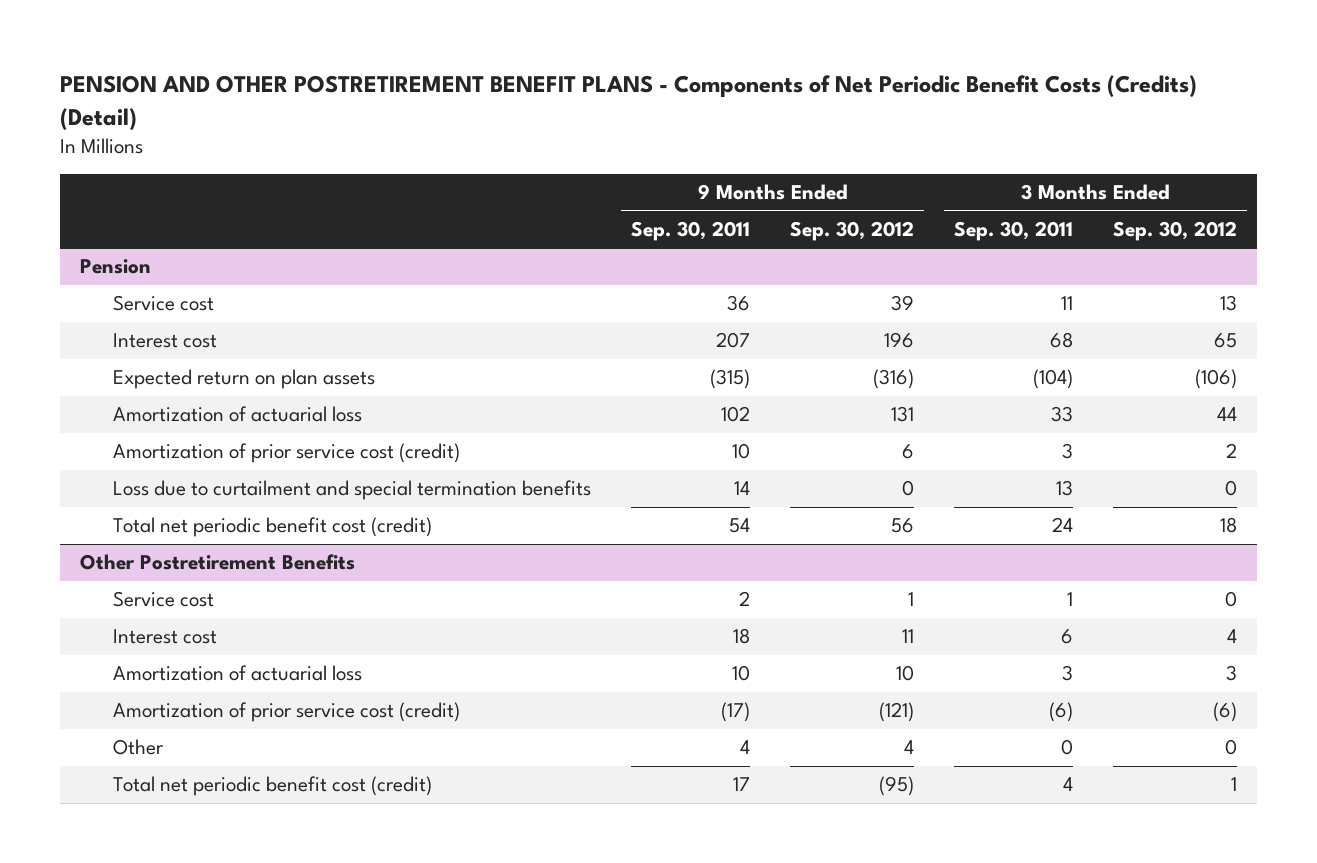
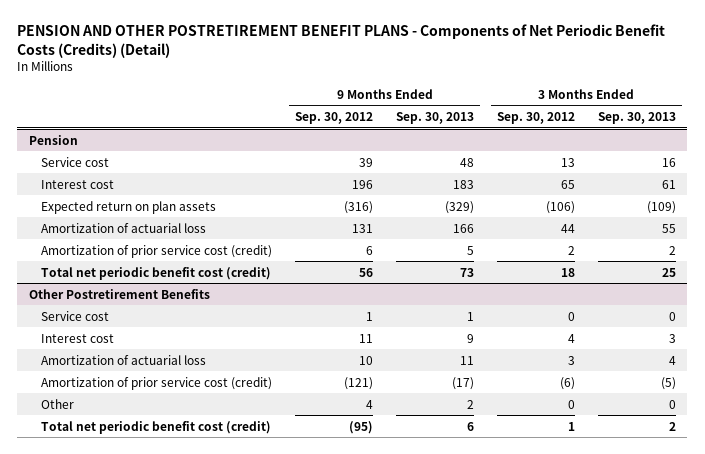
[631,220,751,241] Sep. 30, 2011 -> none
[954,220,1074,241] Sep. 30, 2011 -> none
none -> [396,112,475,125] Sep. 30, 2013
none -> [597,112,676,125] Sep. 30, 2013
[113,480,592,501] Loss due to curtailment and special termination benefits -> none

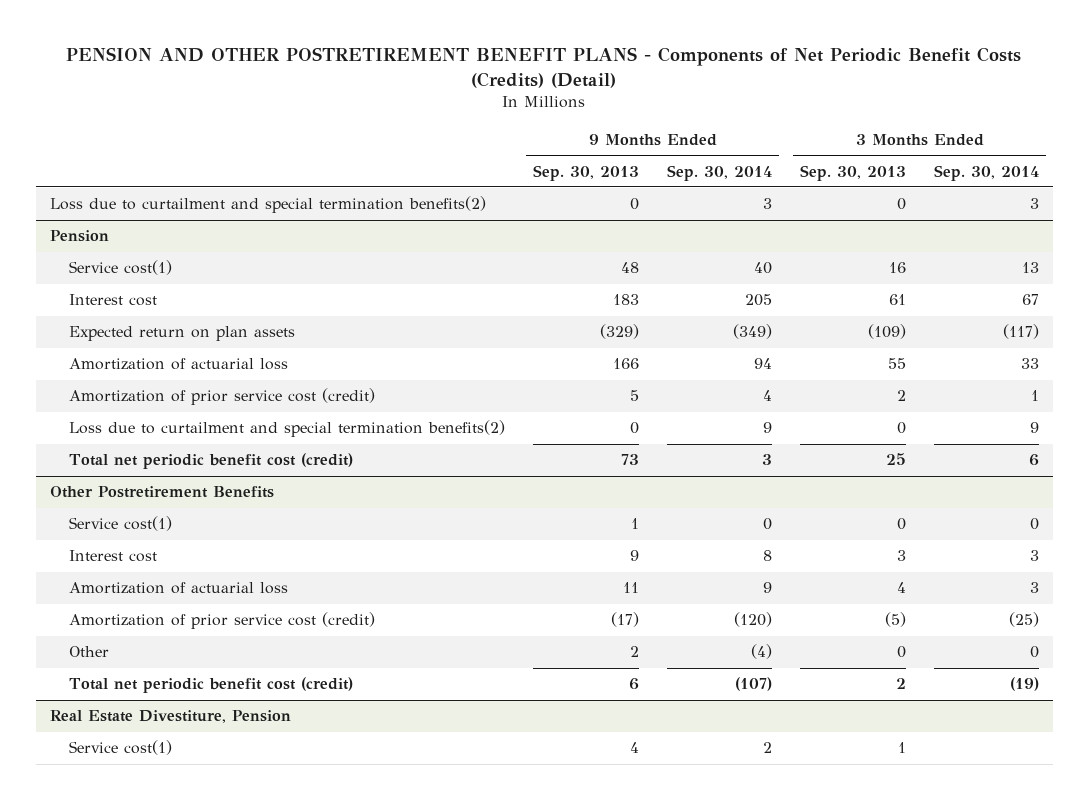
[295,112,374,125] Sep. 30, 2012 -> none
[496,112,575,125] Sep. 30, 2012 -> none
none -> [667,164,773,181] Sep. 30, 2014
none -> [934,164,1040,181] Sep. 30, 2014
none -> [49,196,486,214] Loss due to curtailment and special termination benefits(2)
[41,156,110,167] Service cost -> [69,260,173,276] Service cost(1)
none -> [69,420,506,438] Loss due to curtailment and special termination benefits(2)
[41,310,110,321] Service cost -> [69,516,173,532] Service cost(1)
none -> [49,710,291,724] Real Estate Divestiture, Pension
none -> [69,740,173,756] Service cost(1)

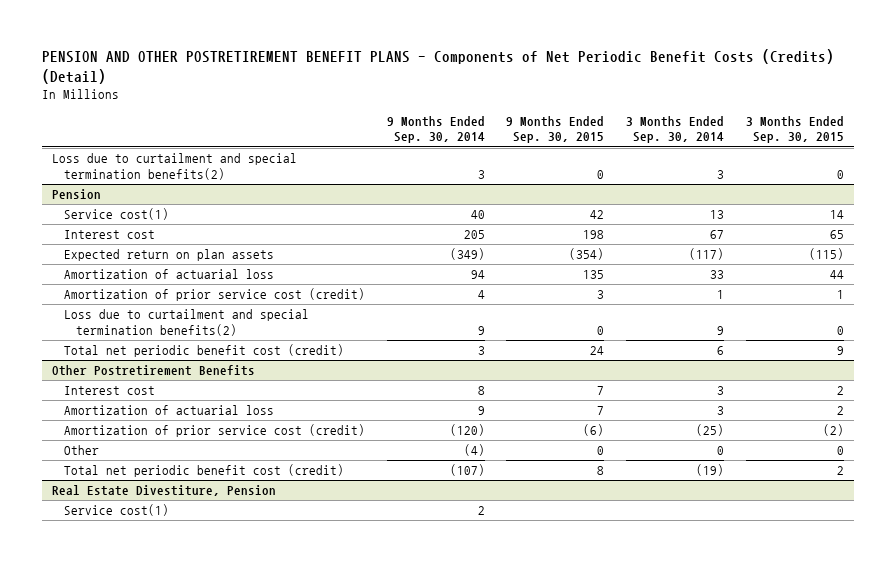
[533,164,640,181] Sep. 30, 2013 -> none
[800,164,907,181] Sep. 30, 2013 -> none
none -> [506,115,605,144] 9 Months Ended Sep. 30, 2015
none -> [745,115,844,144] 3 Months Ended Sep. 30, 2015
[69,516,173,532] Service cost(1) -> none

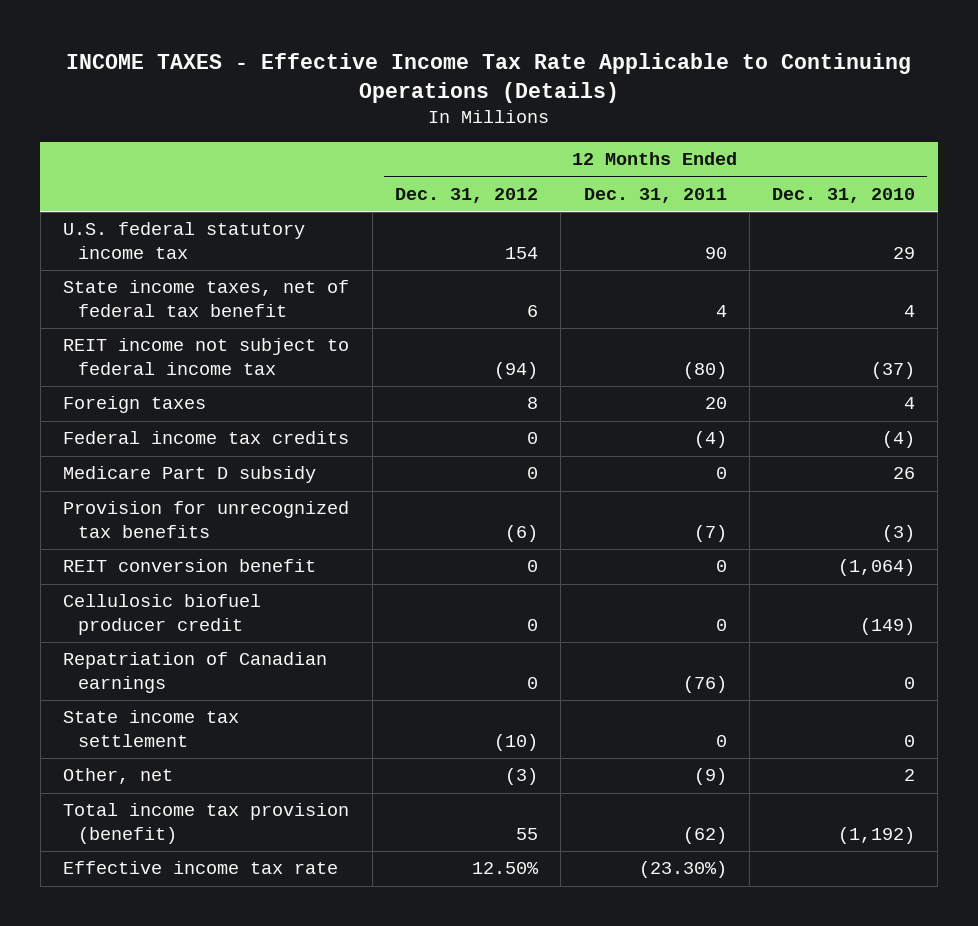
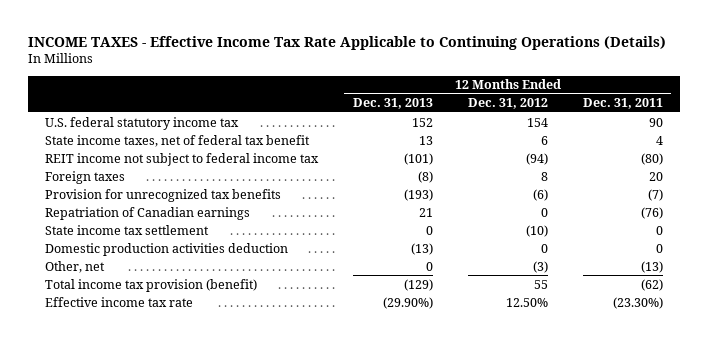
[772,188,916,204] Dec. 31, 2010 -> none
none -> [352,98,433,110] Dec. 31, 2013
[63,431,350,445] Federal income tax credits -> none
[63,466,317,484] Medicare Part D subsidy -> none
[63,559,317,573] REIT conversion benefit -> none
[63,594,262,636] Cellulosic biofuel producer credit -> none
none -> [45,242,289,256] Domestic production activities deduction
[693,768,727,786] (9) -> [640,260,663,273] (13)

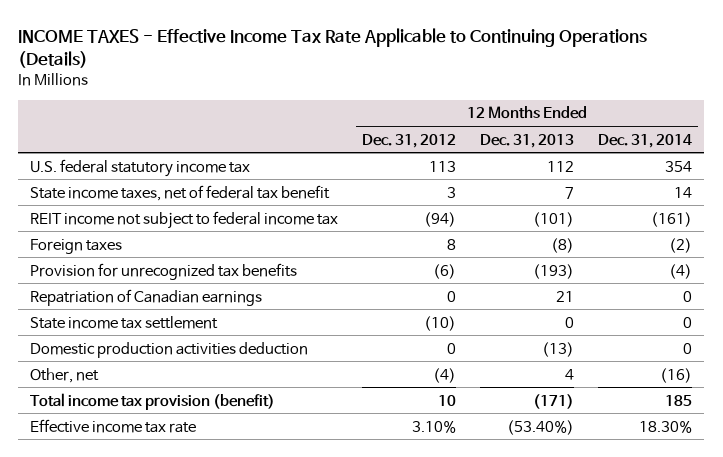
[582,98,663,110] Dec. 31, 2011 -> none
none -> [598,133,693,148] Dec. 31, 2014
[411,117,433,127] 152 -> [547,160,575,172] 112
[526,117,548,127] 154 -> [429,160,457,172] 113
[418,135,433,145] 13 -> [565,186,575,199] 7
[540,135,548,145] 6 -> [447,186,457,198] 3
[425,261,433,271] 0 -> [565,368,575,380] 4
[532,260,548,273] (3) -> [433,367,457,383] (4)
[403,278,433,291] (129) -> [533,393,575,409] (171)
[533,279,548,289] 55 -> [438,394,457,406] 10
[382,296,433,309] (29.90%) -> [507,419,575,435] (53.40%)
[505,297,548,307] 12.50% -> [412,419,457,433] 3.10%

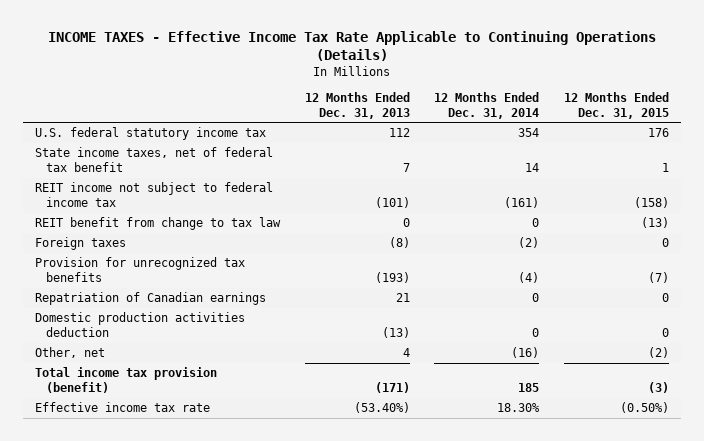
[362,133,457,148] Dec. 31, 2012 -> none
none -> [563,91,669,119] 12 Months Ended Dec. 31, 2015
none -> [35,217,282,231] REIT benefit from change to tax law
[30,315,219,329] State income tax settlement -> none

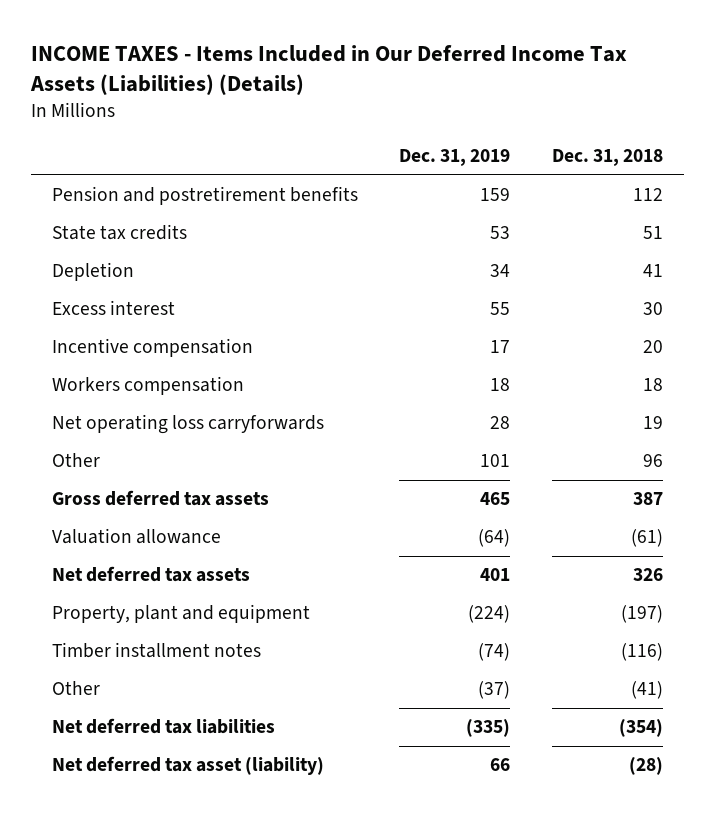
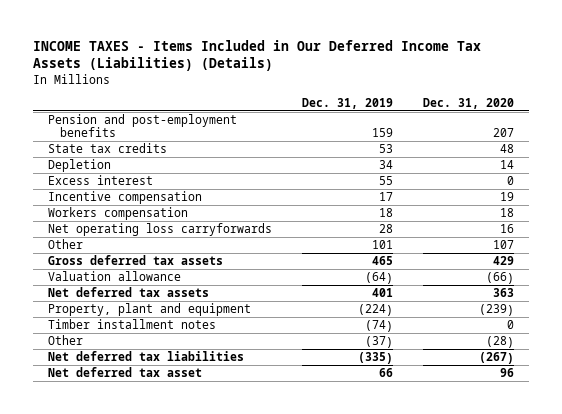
[551,149,663,167] Dec. 31, 2018 -> none
none -> [423,97,515,109] Dec. 31, 2020
[51,186,358,206] Pension and postretirement benefits -> [48,114,238,138] Pension and post-employment benefits
[51,756,324,776] Net deferred tax asset (liability) -> [48,367,203,378] Net deferred tax asset

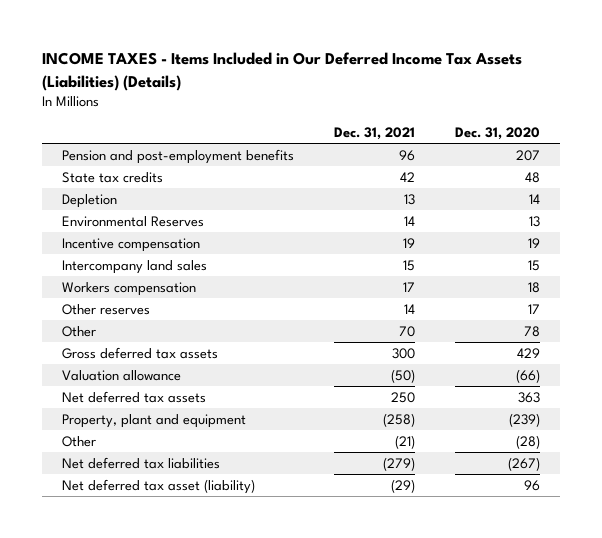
[302,97,394,109] Dec. 31, 2019 -> none
none -> [333,126,415,140] Dec. 31, 2021
[48,175,154,186] Excess interest -> none
none -> [61,215,204,227] Environmental Reserves
none -> [61,259,207,274] Intercompany land sales
[48,223,273,237] Net operating loss carryforwards -> none
none -> [61,303,150,315] Other reserves
[493,240,515,250] 107 -> [524,325,541,337] 78
[48,319,217,330] Timber installment notes -> none
[48,367,203,378] Net deferred tax asset -> [61,478,255,494] Net deferred tax asset (liability)

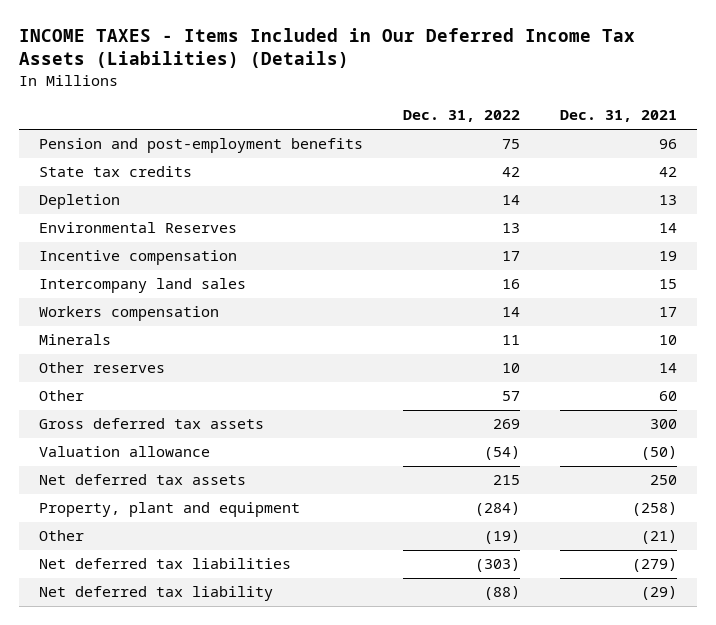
[455,126,541,140] Dec. 31, 2020 -> none
none -> [402,110,520,123] Dec. 31, 2022
none -> [38,334,111,346] Minerals
[398,325,415,337] 70 -> [659,391,678,402] 60
[61,478,255,494] Net deferred tax asset (liability) -> [38,586,273,602] Net deferred tax liability

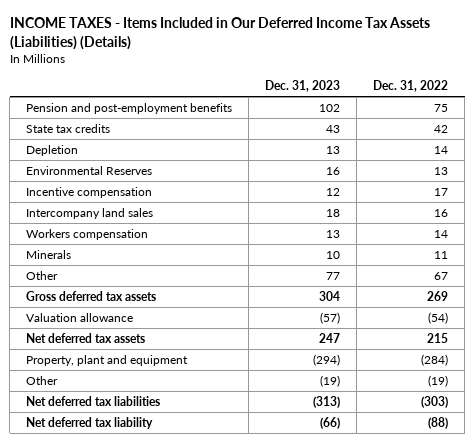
[560,110,678,123] Dec. 31, 2021 -> none
none -> [265,79,341,92] Dec. 31, 2023
[38,362,165,374] Other reserves -> none
[501,391,520,402] 57 -> [434,271,449,280] 67

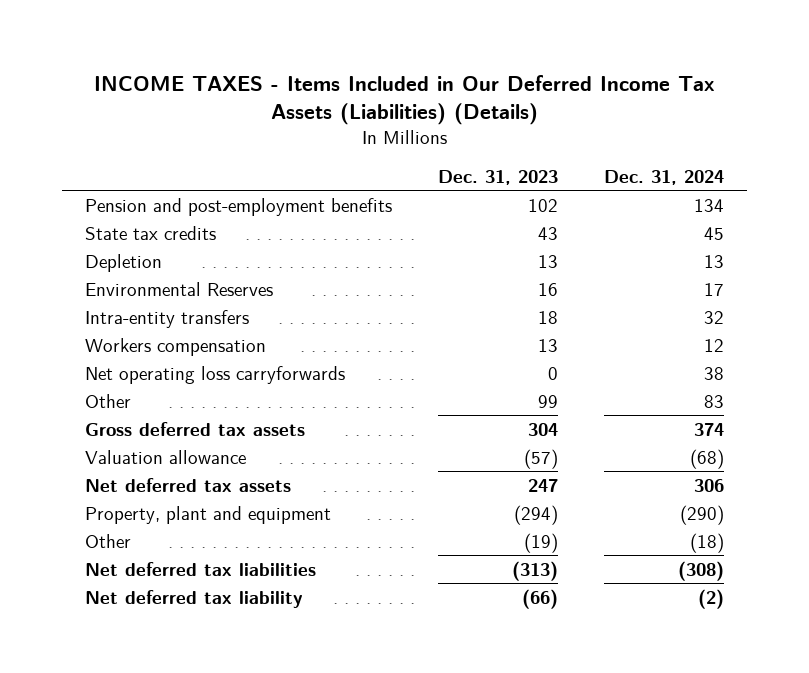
[373,79,449,92] Dec. 31, 2022 -> none
none -> [604,169,725,185] Dec. 31, 2024
[26,186,153,198] Incentive compensation -> none
[26,207,154,219] Intercompany land sales -> none
none -> [85,309,250,328] Intra-entity transfers
[26,249,72,259] Minerals -> none
none -> [85,365,346,384] Net operating loss carryforwards
[326,271,341,280] 77 -> [538,394,559,408] 99

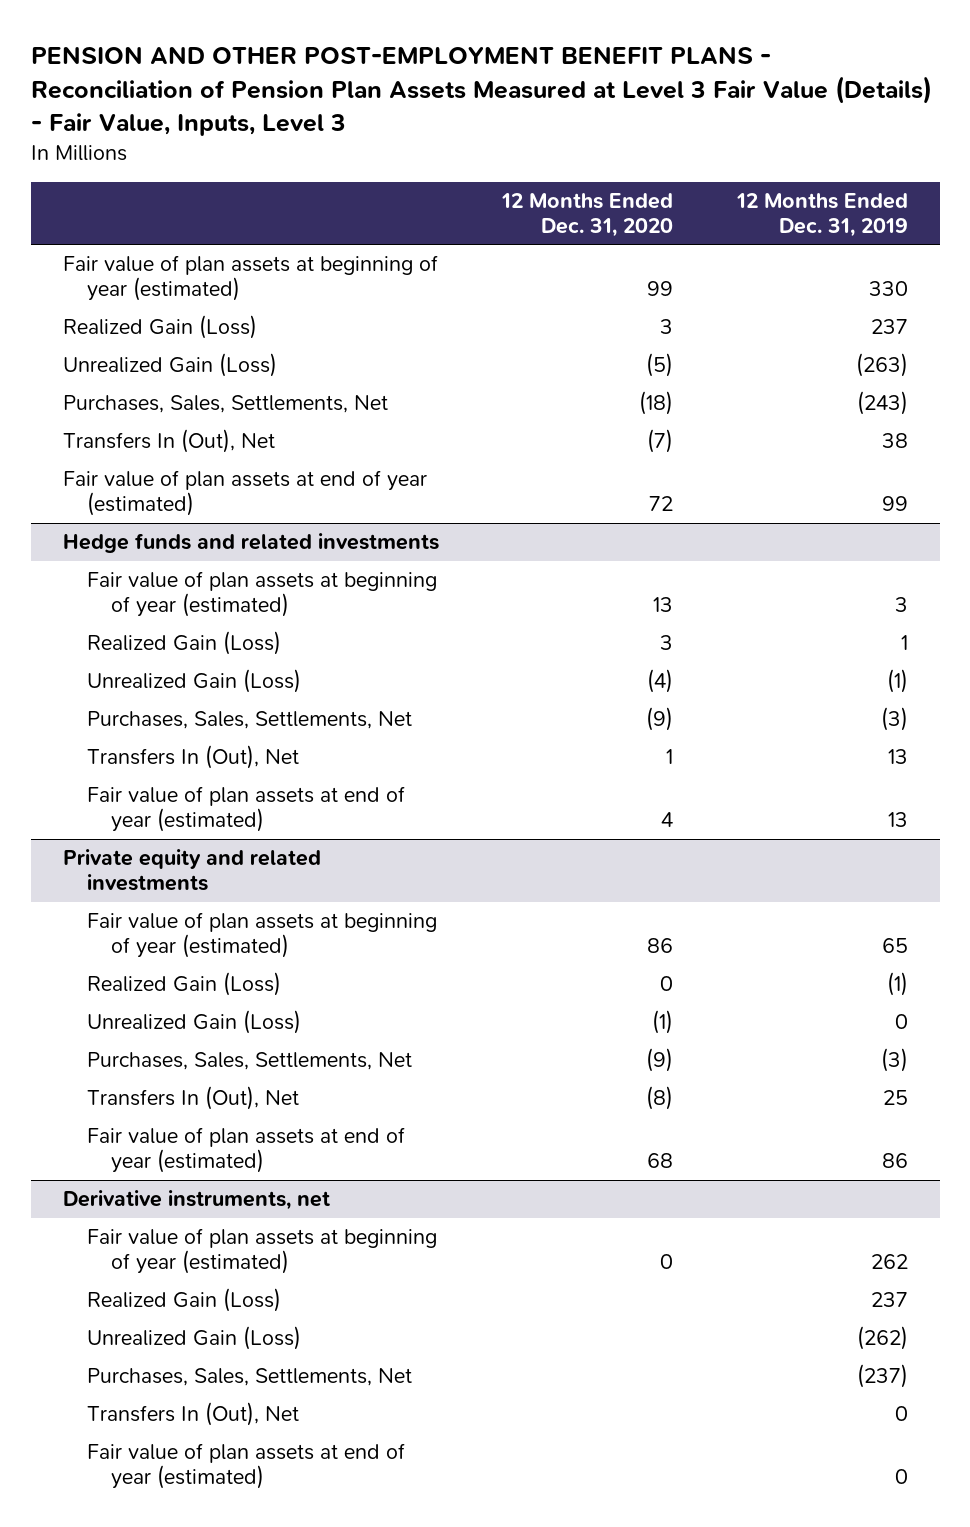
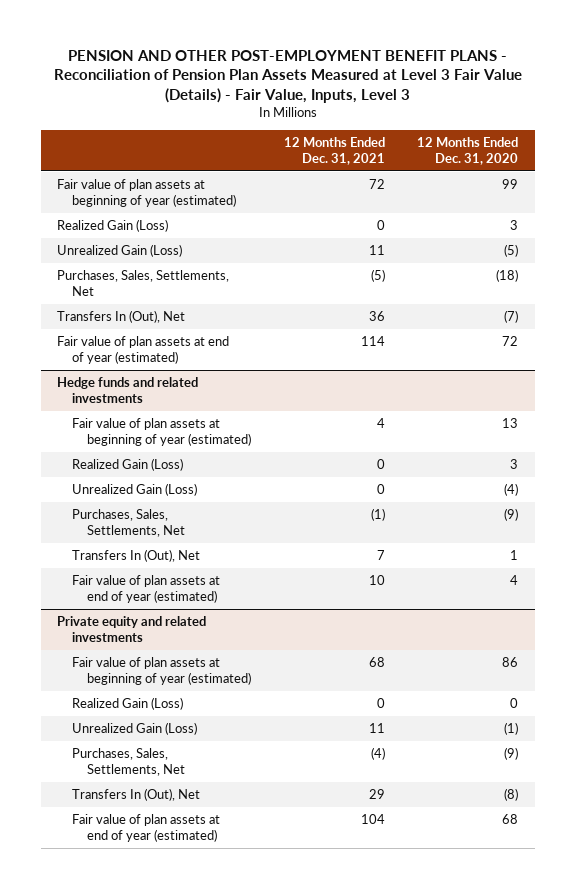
[735,192,908,237] 12 Months Ended Dec. 31, 2019 -> none
none -> [283,136,385,165] 12 Months Ended Dec. 31, 2021
[62,1190,330,1211] Derivative instruments, net -> none
[86,1228,437,1275] Fair value of plan assets at beginning of year (estimated) -> none
[86,1288,281,1313] Realized Gain (Loss) -> none
[86,1326,301,1351] Unrealized Gain (Loss) -> none
[86,1368,412,1387] Purchases, Sales, Settlements, Net -> none
[86,1402,299,1427] Transfers In (Out), Net -> none
[86,1443,405,1490] Fair value of plan assets at end of year (estimated) -> none

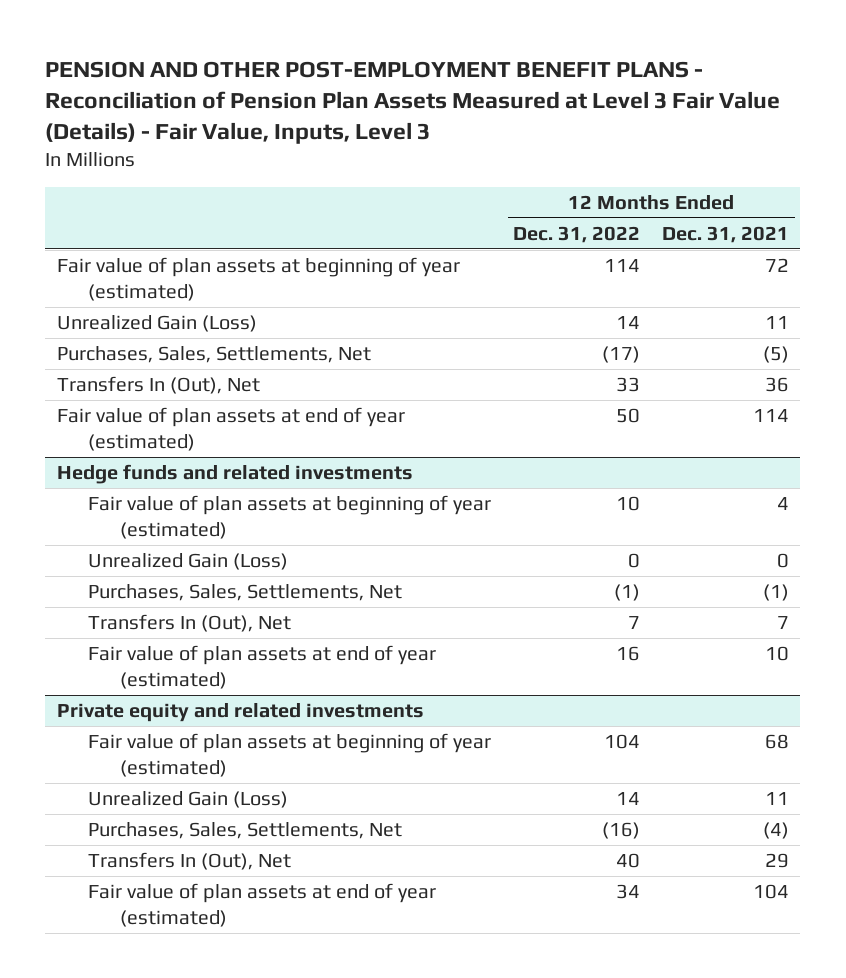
[417,136,519,165] 12 Months Ended Dec. 31, 2020 -> none
none -> [513,225,641,243] Dec. 31, 2022
[57,219,169,233] Realized Gain (Loss) -> none
[72,458,184,472] Realized Gain (Loss) -> none
[72,697,184,711] Realized Gain (Loss) -> none

